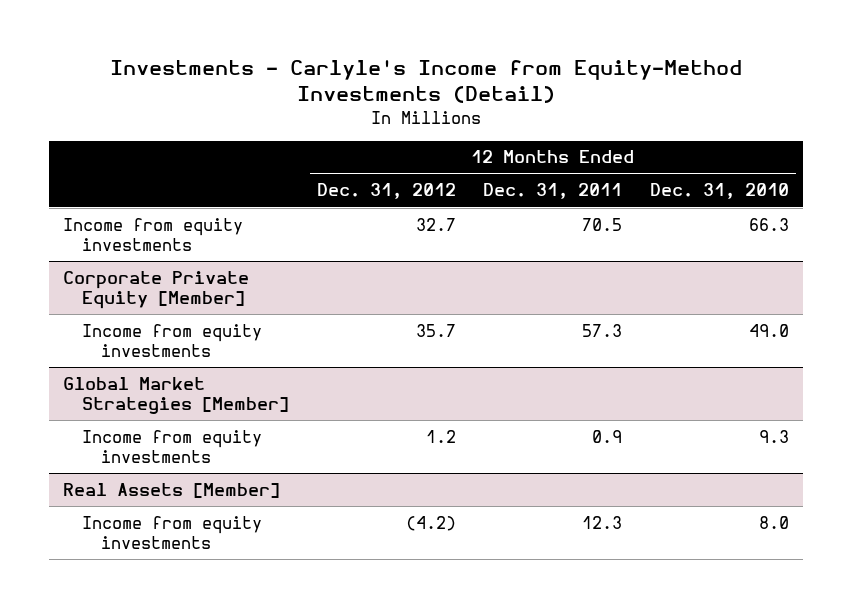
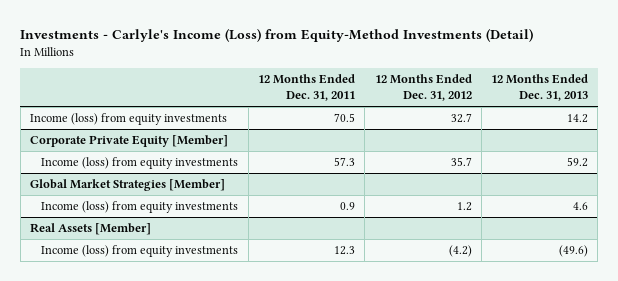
[110,60,743,104] Investments - Carlyle's Income from Equity-Method Investments (Detail) -> [20,28,534,43] Investments - Carlyle's Income (Loss) from Equity-Method Investments (Detail)
[650,183,790,200] Dec. 31, 2010 -> none
none -> [491,74,589,102] 12 Months Ended Dec. 31, 2013
[63,217,244,252] Income from equity investments -> [29,113,227,126] Income (loss) from equity investments
[82,323,263,358] Income from equity investments -> [41,157,239,170] Income (loss) from equity investments
[82,429,263,464] Income from equity investments -> [41,201,239,214] Income (loss) from equity investments
[82,515,263,550] Income from equity investments -> [41,245,239,258] Income (loss) from equity investments

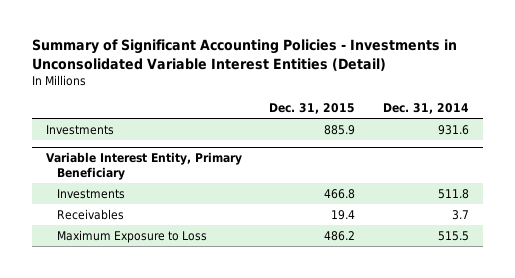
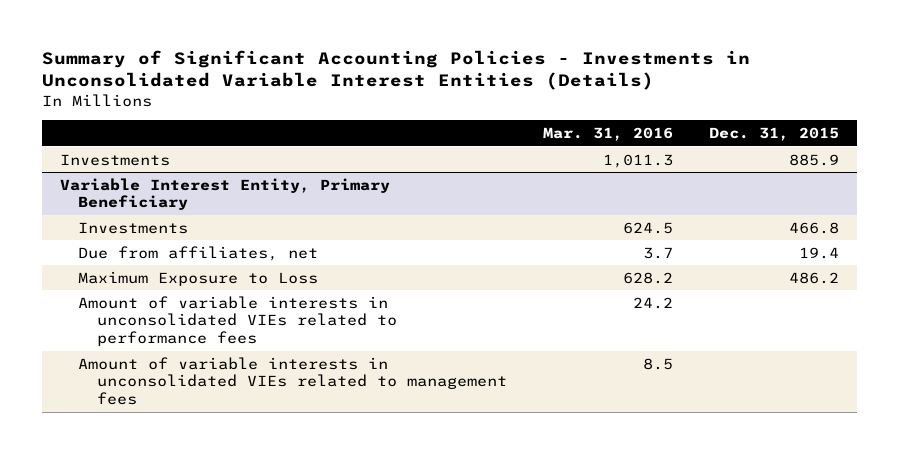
[31,39,457,71] Summary of Significant Accounting Policies - Investments in Unconsolidated Variable Interest Entities (Detail) -> [41,50,750,91] Summary of Significant Accounting Policies - Investments in Unconsolidated Variable Interest Entities (Details)
[383,102,470,114] Dec. 31, 2014 -> none
none -> [543,127,674,142] Mar. 31, 2016
[57,208,125,220] Receivables -> [78,245,319,261] Due from affiliates, net
none -> [78,295,397,347] Amount of variable interests in unconsolidated VIEs related to performance fees
none -> [78,356,507,406] Amount of variable interests in unconsolidated VIEs related to management fees

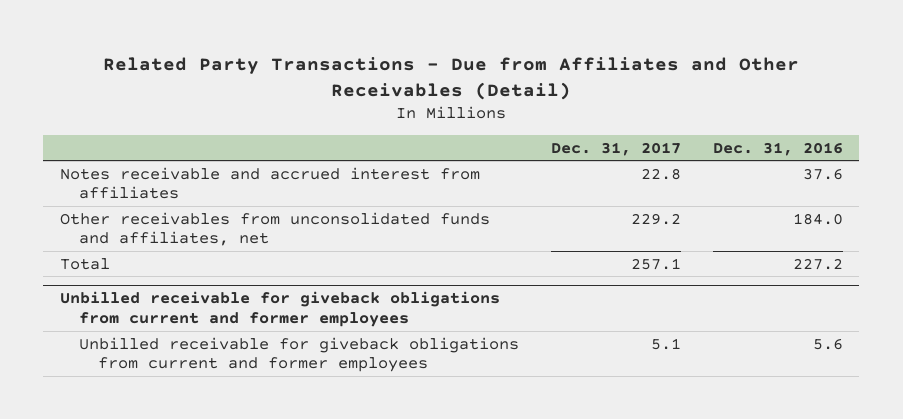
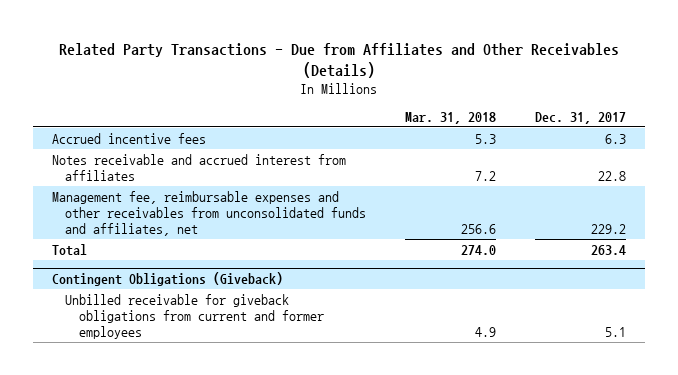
[103,56,800,100] Related Party Transactions - Due from Affiliates and Other Receivables (Detail) -> [58,42,619,78] Related Party Transactions - Due from Affiliates and Other Receivables (Details)
[713,141,844,156] Dec. 31, 2016 -> none
none -> [404,111,496,124] Mar. 31, 2018
none -> [51,132,206,144] Accrued incentive fees
[59,211,490,247] Other receivables from unconsolidated funds and affiliates, net -> [51,190,367,237] Management fee, reimbursable expenses and other receivables from unconsolidated funds and affiliates, net
[630,257,681,270] 257.1 -> [590,244,626,255] 263.4
[59,291,500,327] Unbilled receivable for giveback obligations from current and former employees -> [51,271,283,286] Contingent Obligations (Giveback)

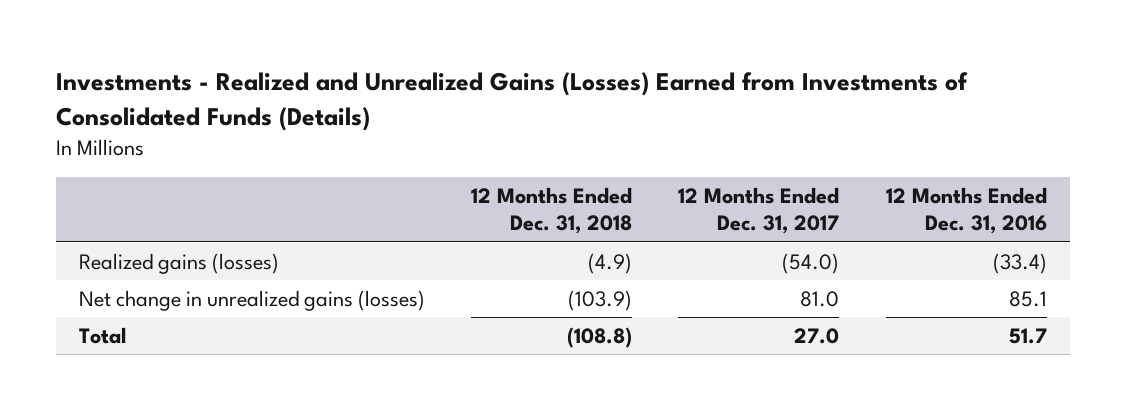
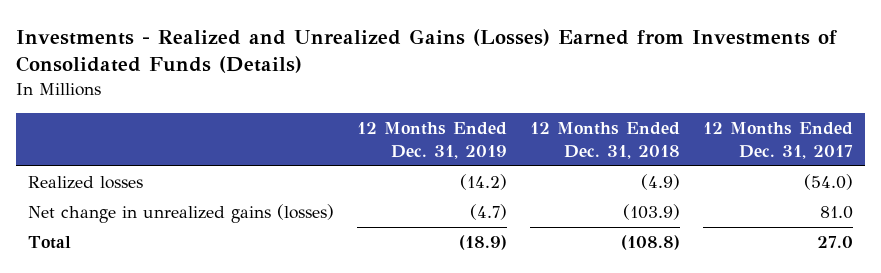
[885,186,1047,235] 12 Months Ended Dec. 31, 2016 -> none
none -> [356,121,507,159] 12 Months Ended Dec. 31, 2019
[78,252,279,274] Realized gains (losses) -> [27,176,143,190] Realized losses

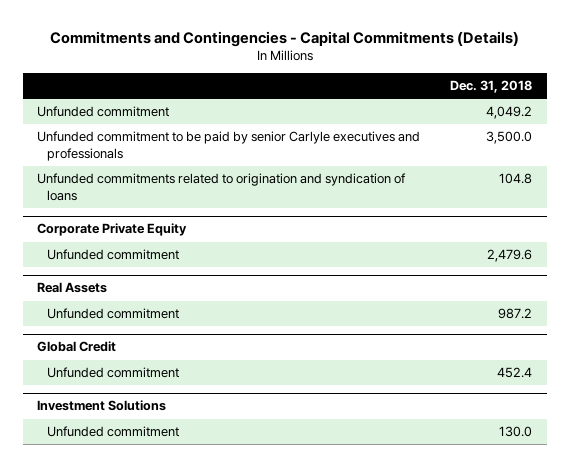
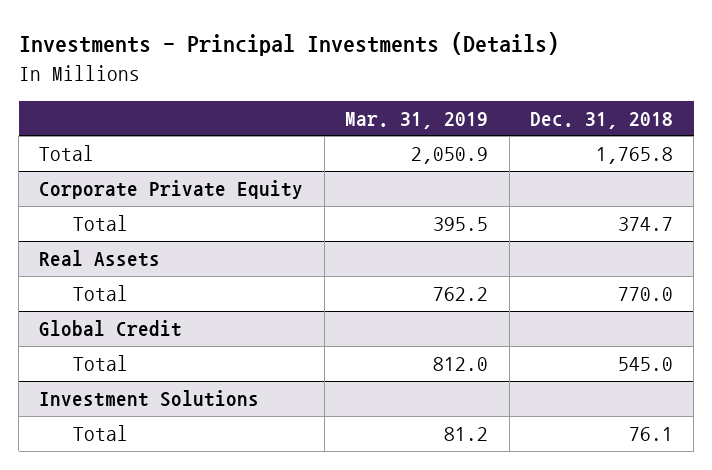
[49,30,519,47] Commitments and Contingencies - Capital Commitments (Details) -> [18,32,559,57] Investments - Principal Investments (Details)
none -> [345,111,489,129] Mar. 31, 2019
[37,106,170,118] Unfunded commitment -> none
[37,131,421,161] Unfunded commitment to be paid by senior Carlyle executives and professionals -> none
[37,173,407,201] Unfunded commitments related to origination and syndication of loans -> none
none -> [39,145,95,162] Total
[47,249,180,261] Unfunded commitment -> none
none -> [72,215,128,232] Total
[47,308,180,320] Unfunded commitment -> none
none -> [72,285,128,302] Total
[47,367,180,379] Unfunded commitment -> none
none -> [72,355,128,372] Total
[47,426,180,438] Unfunded commitment -> none
none -> [72,425,128,442] Total

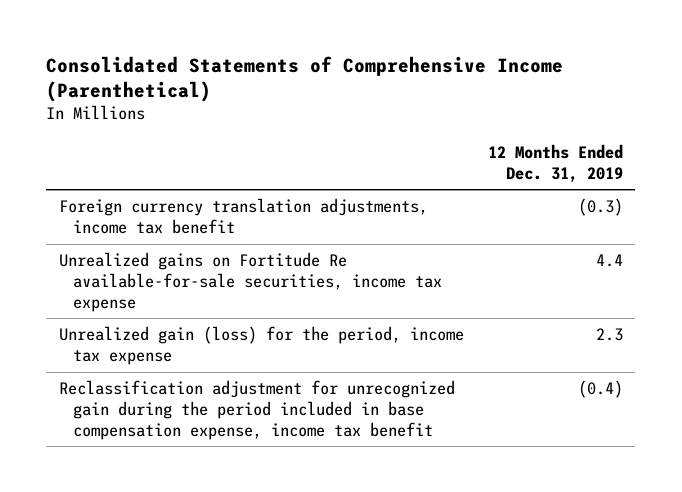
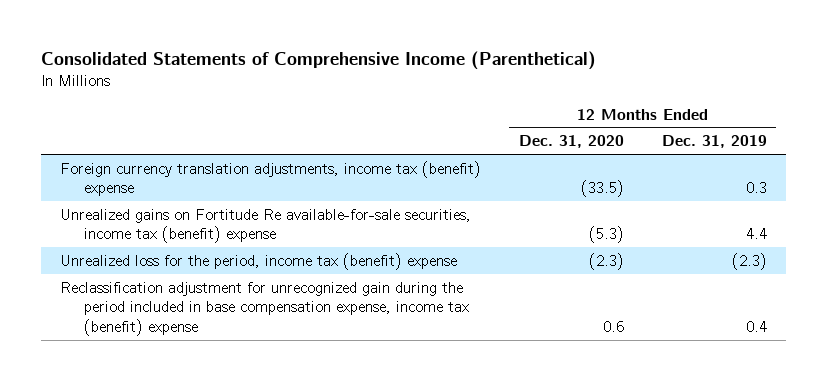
none -> [518,135,624,149] Dec. 31, 2020
[58,198,428,234] Foreign currency translation adjustments, income tax benefit -> [59,160,481,197] Foreign currency translation adjustments, income tax (benefit) expense
[577,198,623,217] (0.3) -> [745,182,767,194] 0.3
[58,252,443,312] Unrealized gains on Fortitude Re available-for-sale securities, income tax expense -> [59,208,471,244] Unrealized gains on Fortitude Re available-for-sale securities, income tax (benefit) expense
[58,326,464,365] Unrealized gain (loss) for the period, income tax expense -> [59,252,457,270] Unrealized loss for the period, income tax (benefit) expense
[595,328,623,342] 2.3 -> [731,252,767,270] (2.3)
[58,380,455,440] Reclassification adjustment for unrecognized gain during the period included in base compensation expense, income tax benefit -> [59,281,469,336] Reclassification adjustment for unrecognized gain during the period included in base compensation expense, income tax (benefit) expense
[577,380,623,399] (0.4) -> [745,320,767,332] 0.4

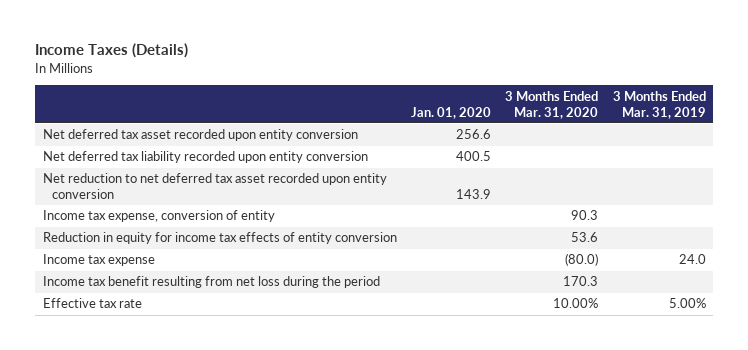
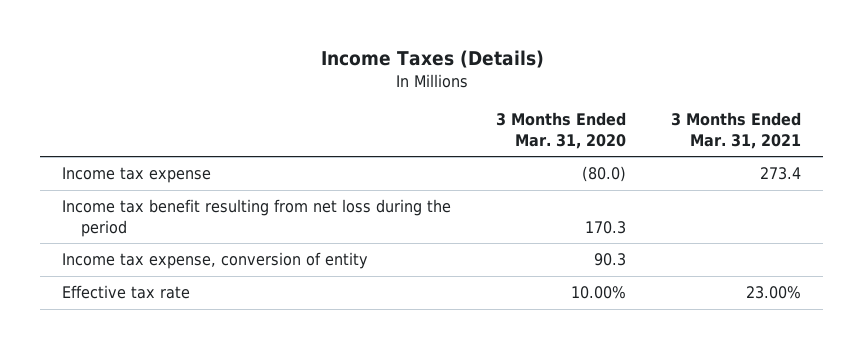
[410,106,491,119] Jan. 01, 2020 -> none
[612,90,706,119] 3 Months Ended Mar. 31, 2019 -> none
none -> [670,112,801,150] 3 Months Ended Mar. 31, 2021
[42,129,358,142] Net deferred tax asset recorded upon entity conversion -> none
[42,151,368,164] Net deferred tax liability recorded upon entity conversion -> none
[42,173,387,200] Net reduction to net deferred tax asset recorded upon entity conversion -> none
[42,232,397,245] Reduction in equity for income tax effects of entity conversion -> none
[42,210,275,223] Income tax expense, conversion of entity -> [62,252,369,270] Income tax expense, conversion of entity

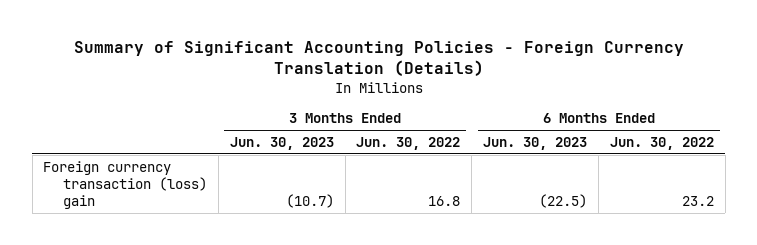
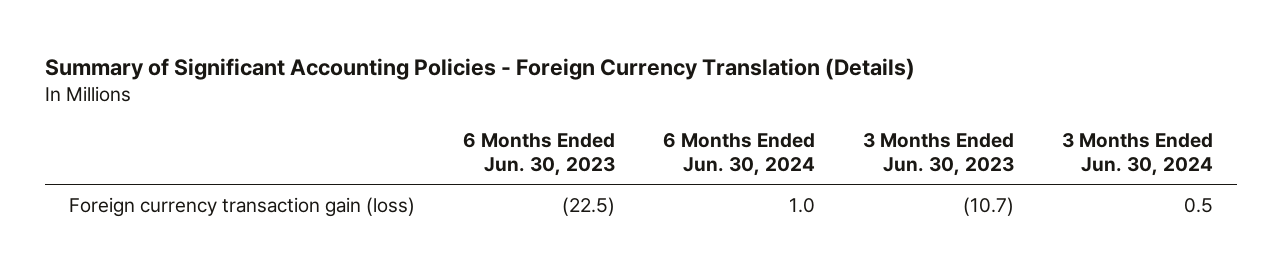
[356,136,461,150] Jun. 30, 2022 -> none
[609,136,714,150] Jun. 30, 2022 -> none
none -> [663,133,816,177] 6 Months Ended Jun. 30, 2024
none -> [1062,133,1214,177] 3 Months Ended Jun. 30, 2024
[43,160,207,209] Foreign currency transaction (loss) gain -> [69,196,416,217] Foreign currency transaction gain (loss)

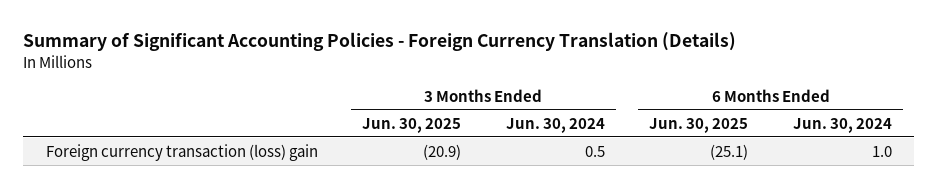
[463,133,616,177] 6 Months Ended Jun. 30, 2023 -> none
[863,133,1015,177] 3 Months Ended Jun. 30, 2023 -> none
none -> [362,117,462,133] Jun. 30, 2025
none -> [649,117,749,133] Jun. 30, 2025
[69,196,416,217] Foreign currency transaction gain (loss) -> [45,144,318,162] Foreign currency transaction (loss) gain

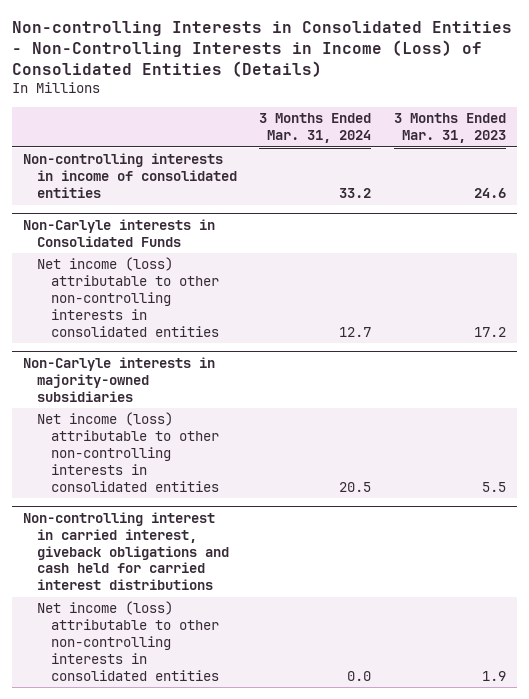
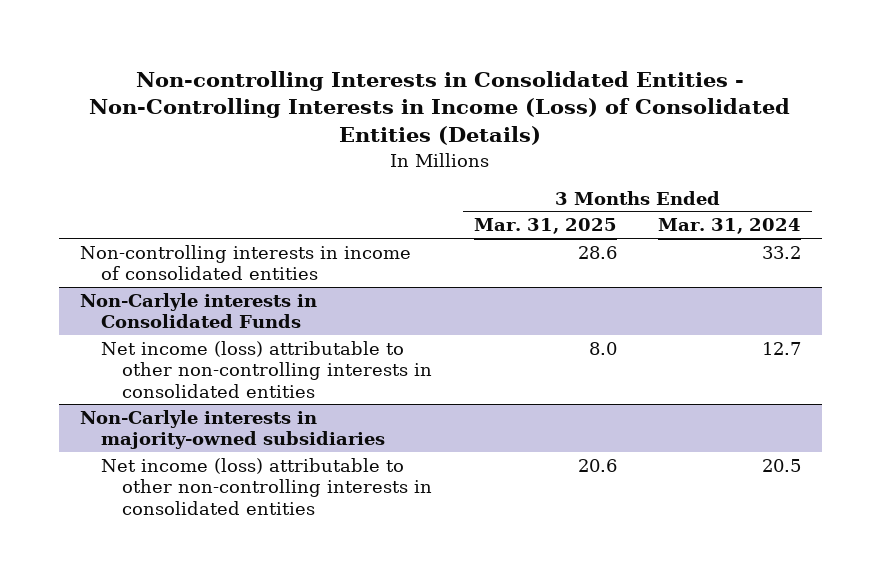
[393,113,506,144] 3 Months Ended Mar. 31, 2023 -> none
none -> [473,218,617,235] Mar. 31, 2025
[23,511,229,591] Non-controlling interest in carried interest, giveback obligations and cash held for carried interest distributions -> none
[36,601,219,681] Net income (loss) attributable to other non-controlling interests in consolidated entities -> none

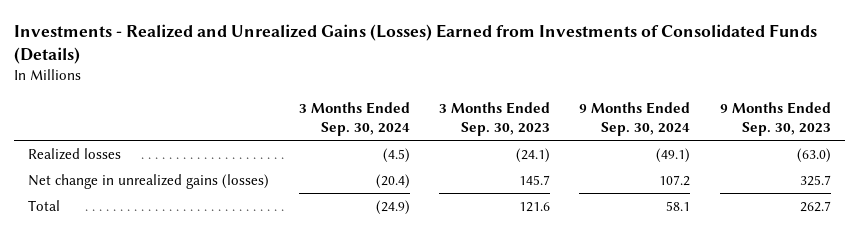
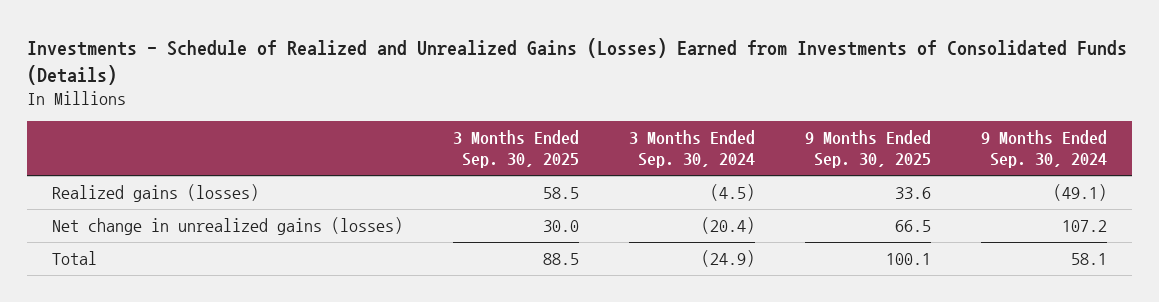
[13,23,817,65] Investments - Realized and Unrealized Gains (Losses) Earned from Investments of Consolidated Funds (Details) -> [26,37,1127,85] Investments - Schedule of Realized and Unrealized Gains (Losses) Earned from Investments of Consolidated Funds (Details)
[439,102,551,137] 3 Months Ended Sep. 30, 2023 -> none
[719,102,831,137] 9 Months Ended Sep. 30, 2023 -> none
none -> [452,130,579,169] 3 Months Ended Sep. 30, 2025
none -> [804,130,931,169] 9 Months Ended Sep. 30, 2025
[28,147,122,160] Realized losses -> [51,184,259,203] Realized gains (losses)

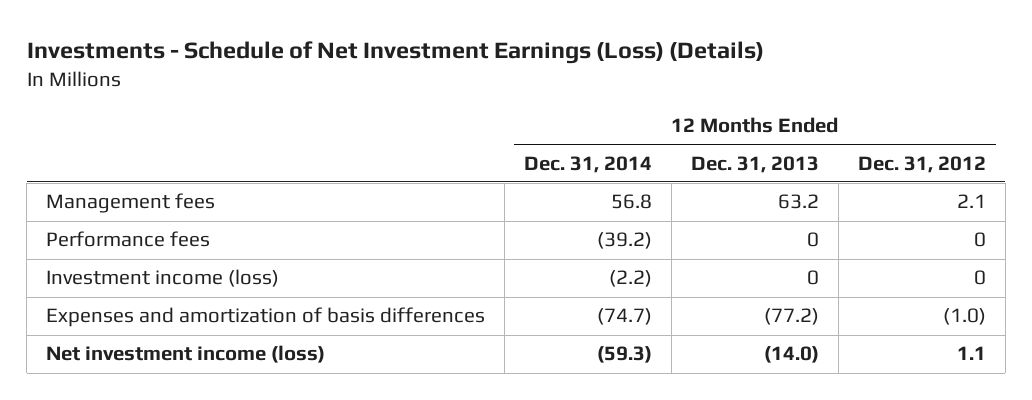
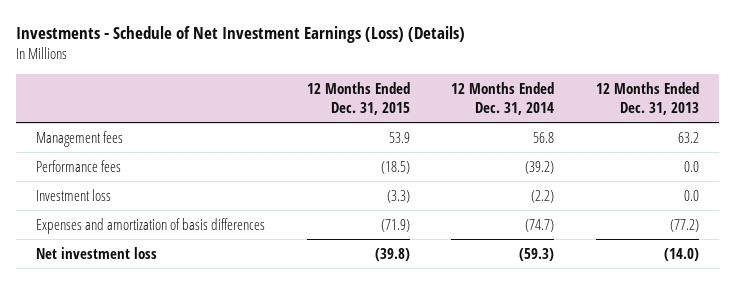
[857,155,986,173] Dec. 31, 2012 -> none
none -> [306,81,410,116] 12 Months Ended Dec. 31, 2015
[806,232,819,248] 0 -> [683,160,699,172] 0.0
[46,269,280,288] Investment income (loss) -> [36,188,112,201] Investment loss
[806,270,819,286] 0 -> [683,189,699,201] 0.0
[46,345,326,364] Net investment income (loss) -> [36,246,158,259] Net investment loss

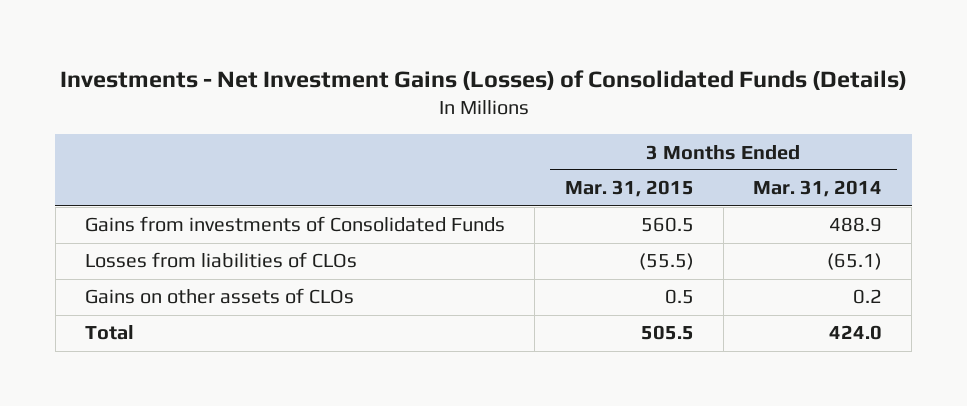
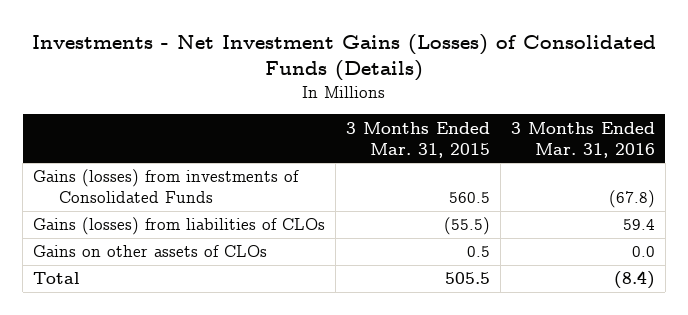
[753,180,883,198] Mar. 31, 2014 -> none
none -> [510,121,655,158] 3 Months Ended Mar. 31, 2016
[84,216,505,233] Gains from investments of Consolidated Funds -> [33,169,300,204] Gains (losses) from investments of Consolidated Funds
[84,252,357,269] Losses from liabilities of CLOs -> [33,217,326,236] Gains (losses) from liabilities of CLOs

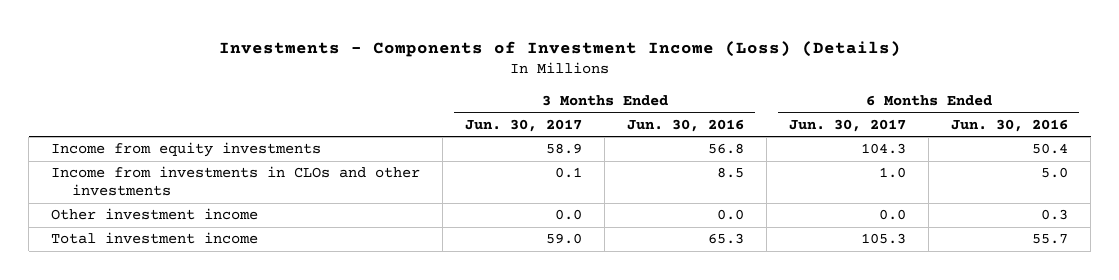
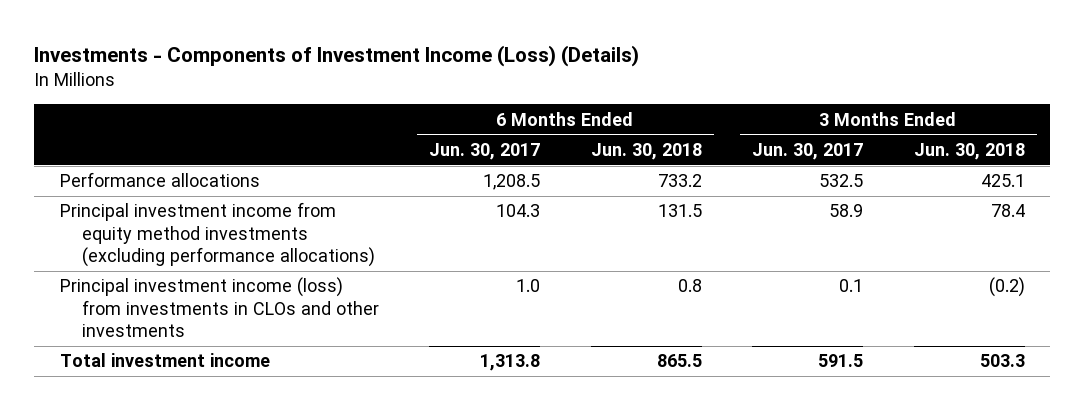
[627,118,745,132] Jun. 30, 2016 -> none
[951,118,1069,132] Jun. 30, 2016 -> none
none -> [590,142,702,160] Jun. 30, 2018
none -> [913,142,1025,160] Jun. 30, 2018
[51,208,259,221] Other investment income -> none
none -> [59,172,260,188] Performance allocations
[51,142,322,158] Income from equity investments -> [59,202,375,268] Principal investment income from equity method investments (excluding performance allocations)
[51,166,421,197] Income from investments in CLOs and other investments -> [59,277,379,338] Principal investment income (loss) from investments in CLOs and other investments
[546,233,583,245] 59.0 -> [818,354,864,368] 591.5
[861,233,907,245] 105.3 -> [480,354,541,372] 1,313.8

